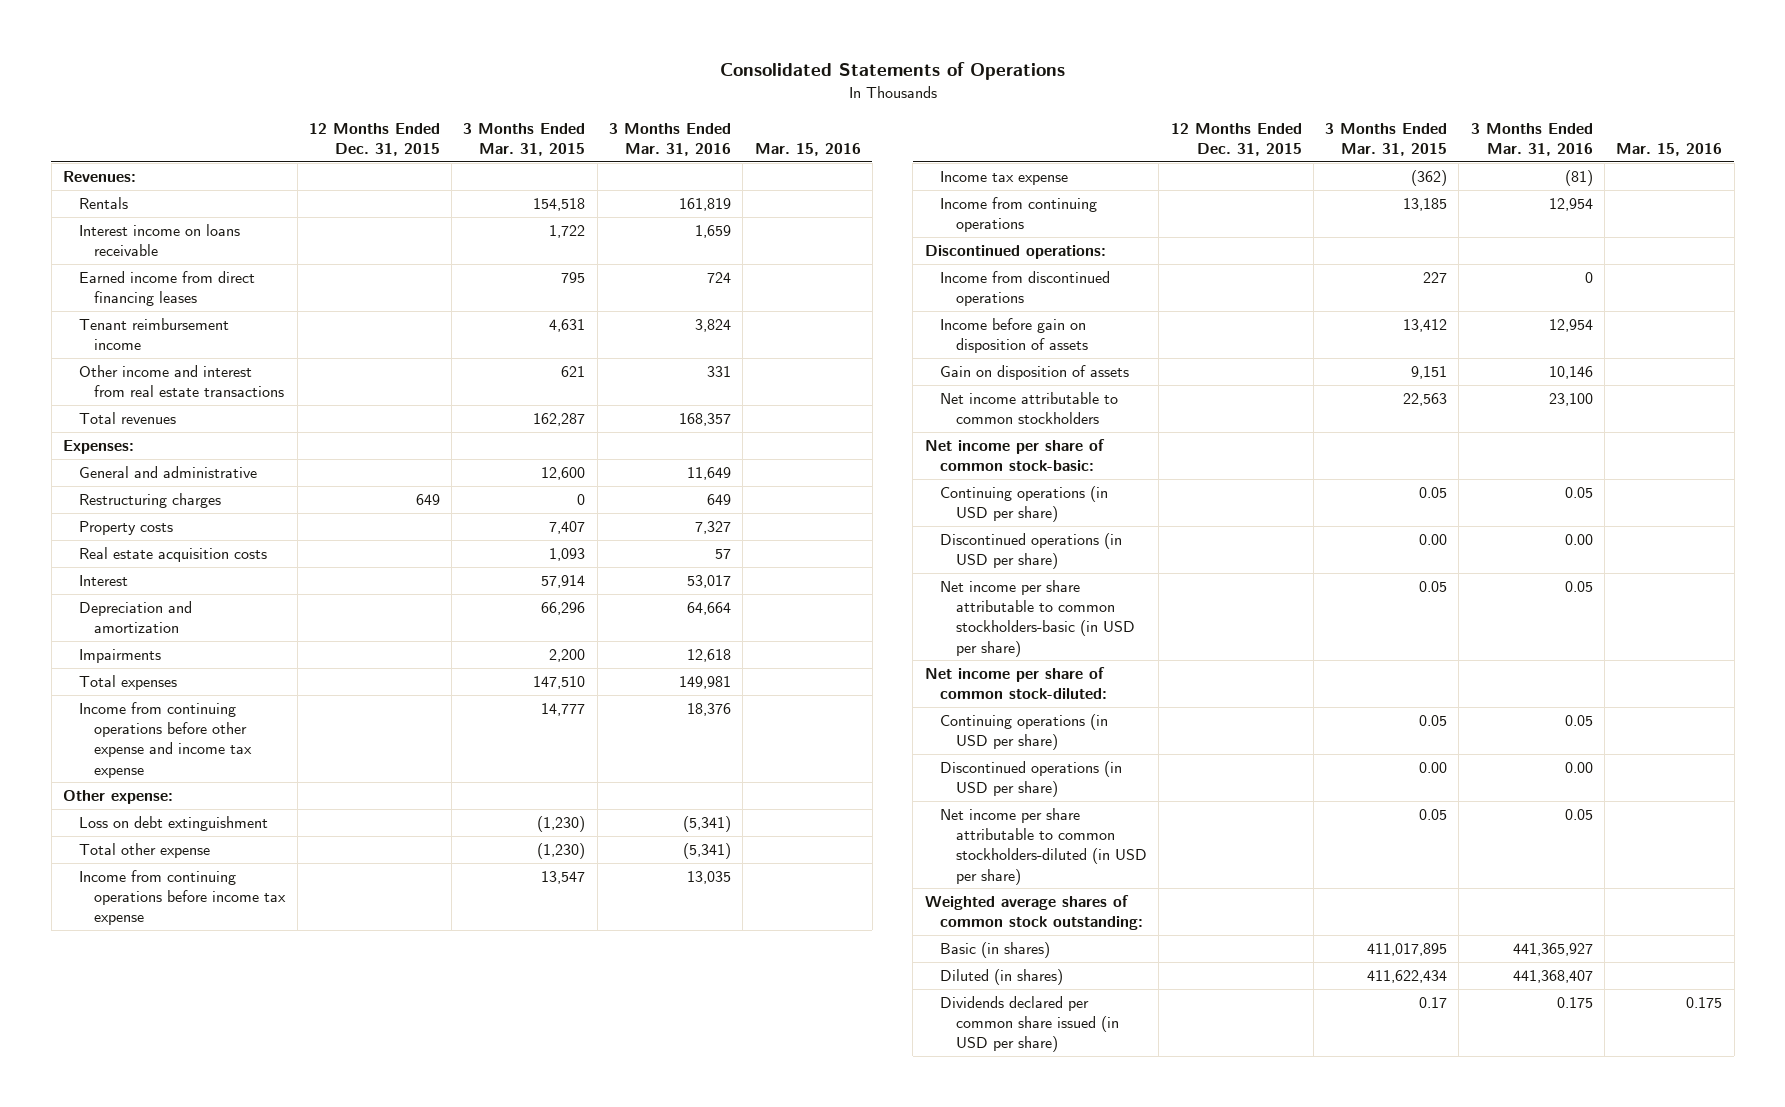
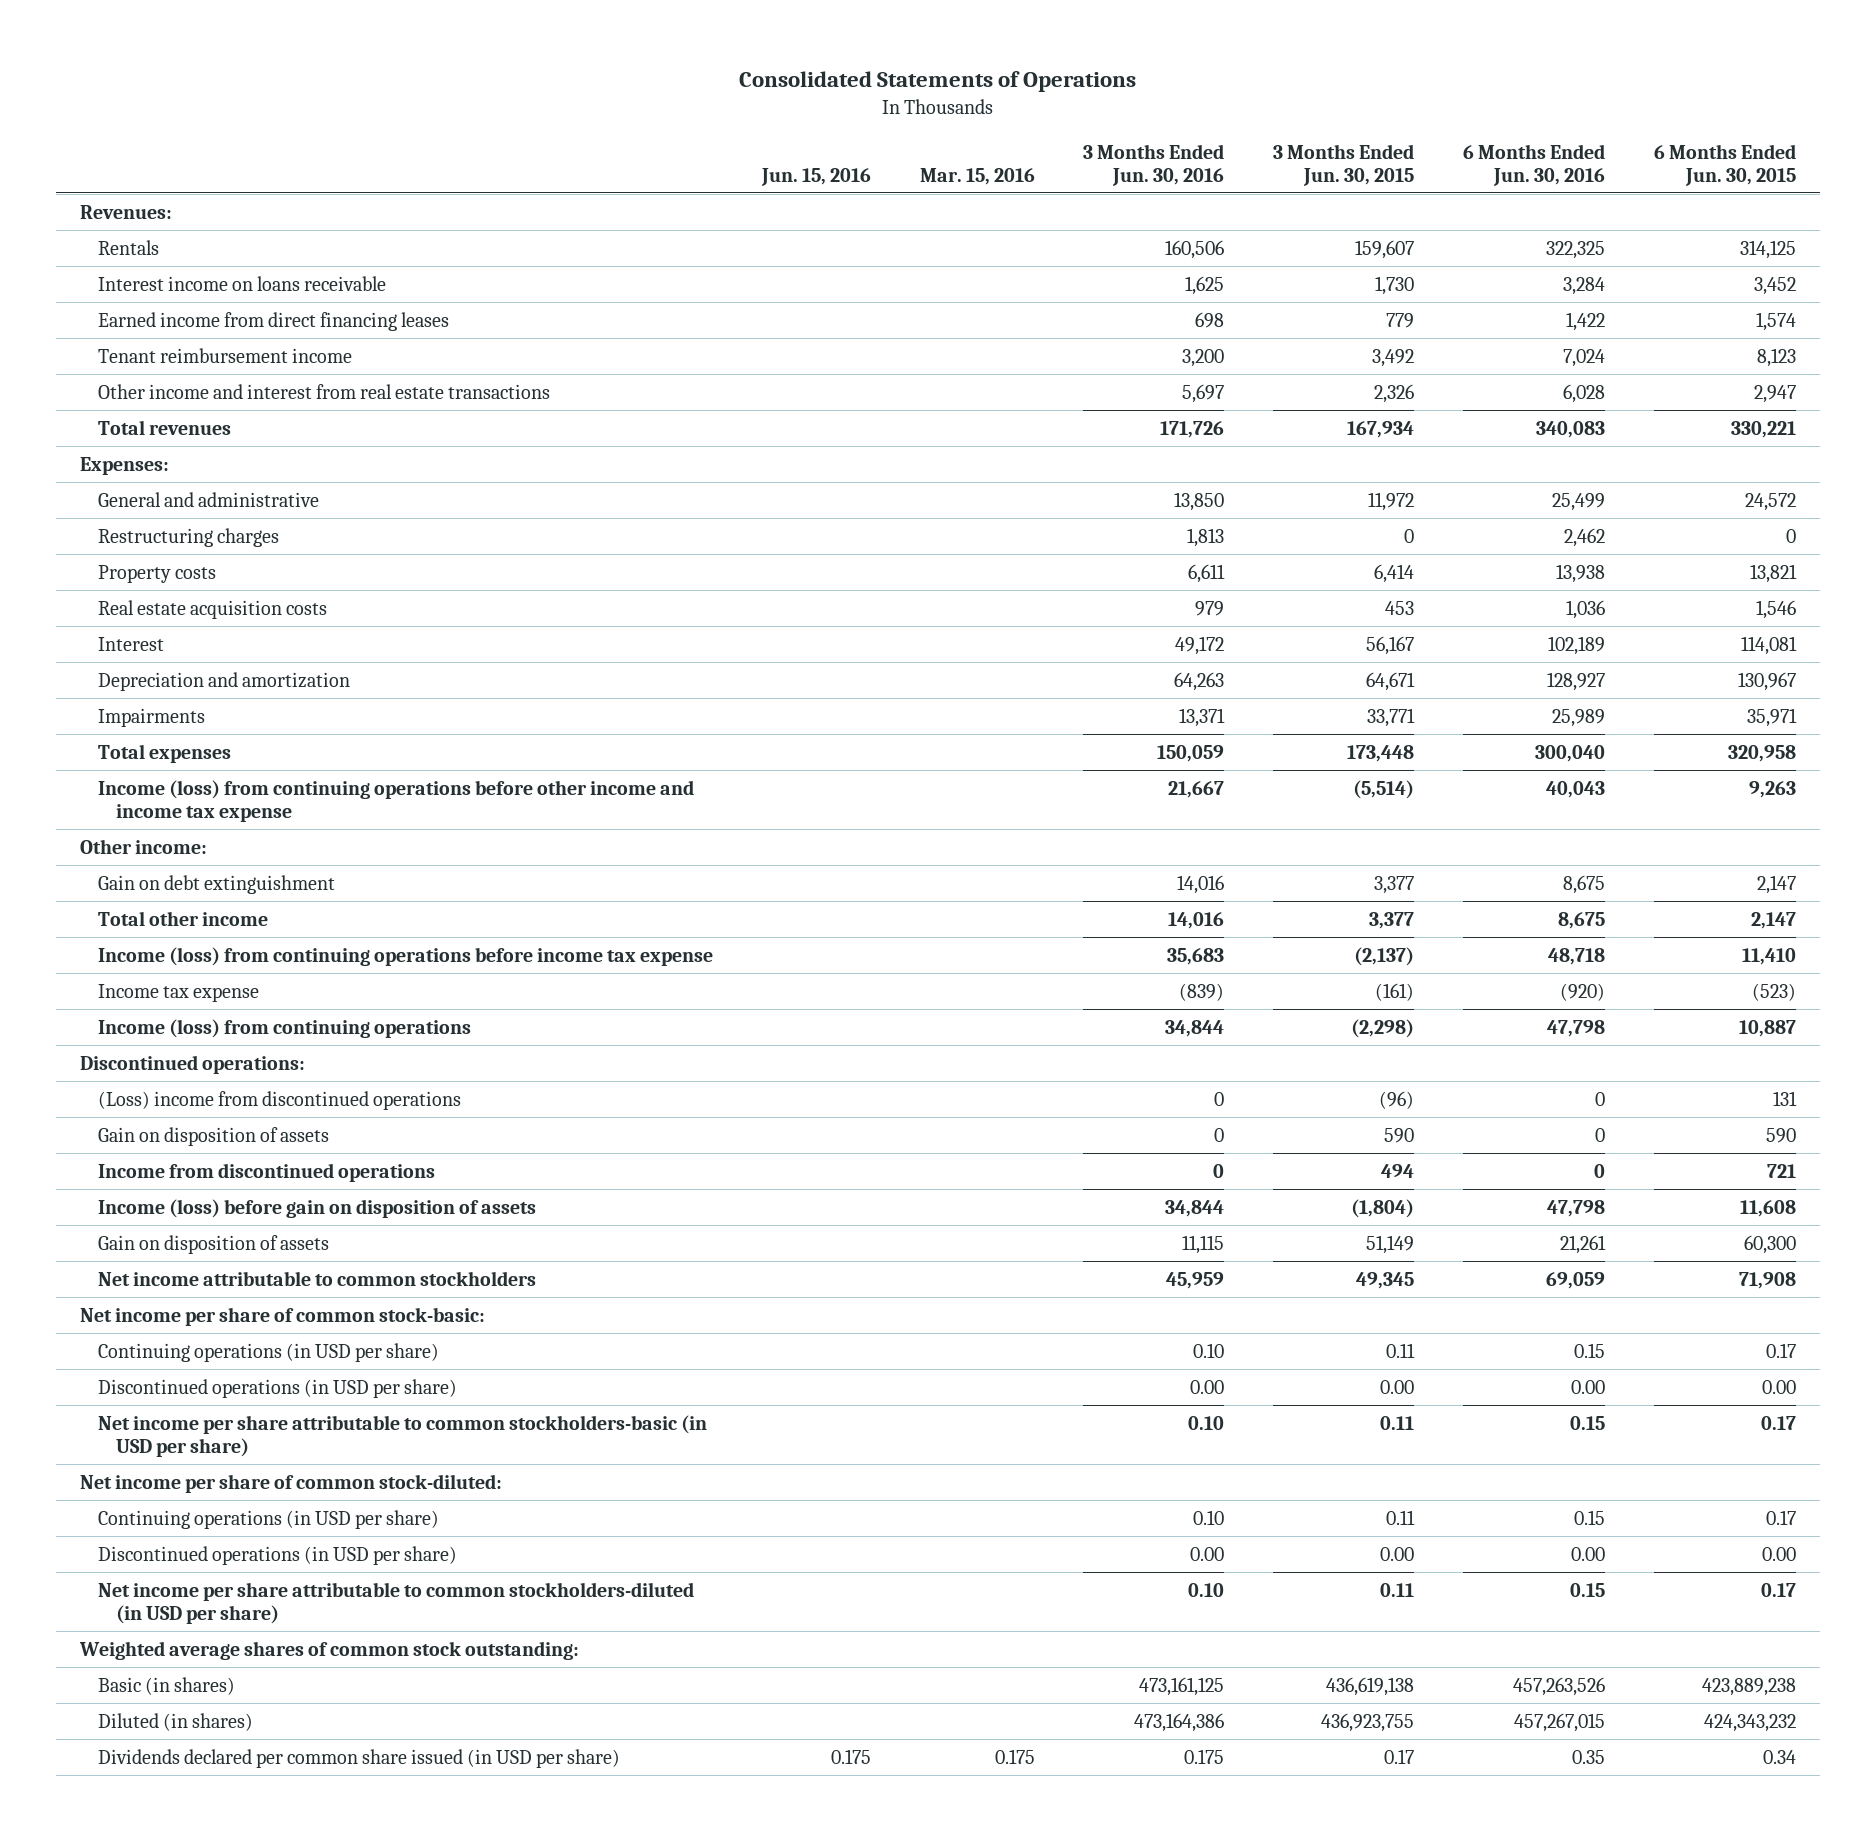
[308,122,440,156] 12 Months Ended Dec. 31, 2015 -> none
[463,122,586,156] 3 Months Ended Mar. 31, 2015 -> none
[608,122,731,156] 3 Months Ended Mar. 31, 2016 -> none
none -> [760,167,871,186] Jun. 15, 2016
none -> [1083,143,1225,186] 3 Months Ended Jun. 30, 2016
none -> [1273,143,1415,186] 3 Months Ended Jun. 30, 2015
none -> [1462,143,1605,186] 6 Months Ended Jun. 30, 2016
none -> [1653,143,1796,186] 6 Months Ended Jun. 30, 2015
[78,702,253,778] Income from continuing operations before other expense and income tax expense -> [98,779,695,822] Income (loss) from continuing operations before other income and income tax expense
[63,790,174,805] Other expense: -> [80,838,208,854] Other income:
[78,816,268,832] Loss on debt extinguishment -> [98,874,336,894] Gain on debt extinguishment
[78,843,210,859] Total other expense -> [98,910,269,926] Total other income
[78,870,287,926] Income from continuing operations before income tax expense -> [98,946,714,966] Income (loss) from continuing operations before income tax expense
[940,197,1098,233] Income from continuing operations -> [98,1018,472,1038] Income (loss) from continuing operations
none -> [98,1090,462,1110] (Loss) income from discontinued operations
none -> [98,1126,330,1146] Gain on disposition of assets
[940,318,1088,354] Income before gain on disposition of assets -> [98,1198,537,1218] Income (loss) before gain on disposition of assets

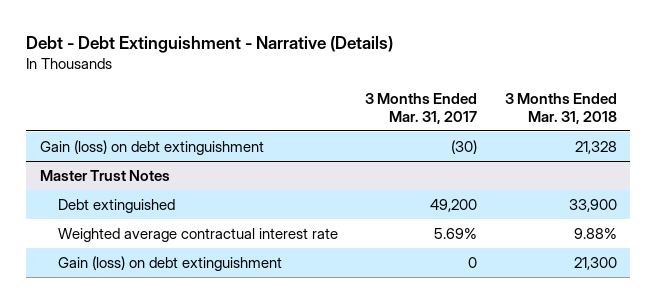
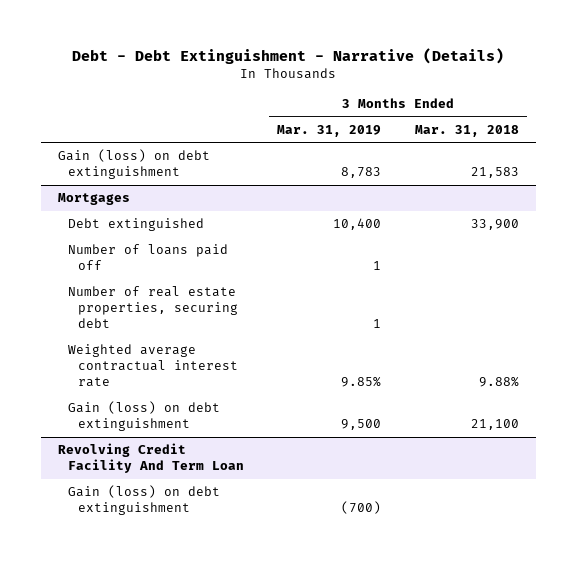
[365,93,478,124] 3 Months Ended Mar. 31, 2017 -> none
none -> [277,124,382,137] Mar. 31, 2019
[574,140,617,154] 21,328 -> [470,167,519,179] 21,583
[39,169,170,181] Master Trust Notes -> [57,193,130,206] Mortgages
none -> [67,244,228,271] Number of loans paid off
none -> [67,286,239,329] Number of real estate properties, securing debt
[573,256,617,270] 21,300 -> [470,419,519,431] 21,100
none -> [57,443,244,474] Revolving Credit Facility And Term Loan
none -> [67,485,220,516] Gain (loss) on debt extinguishment

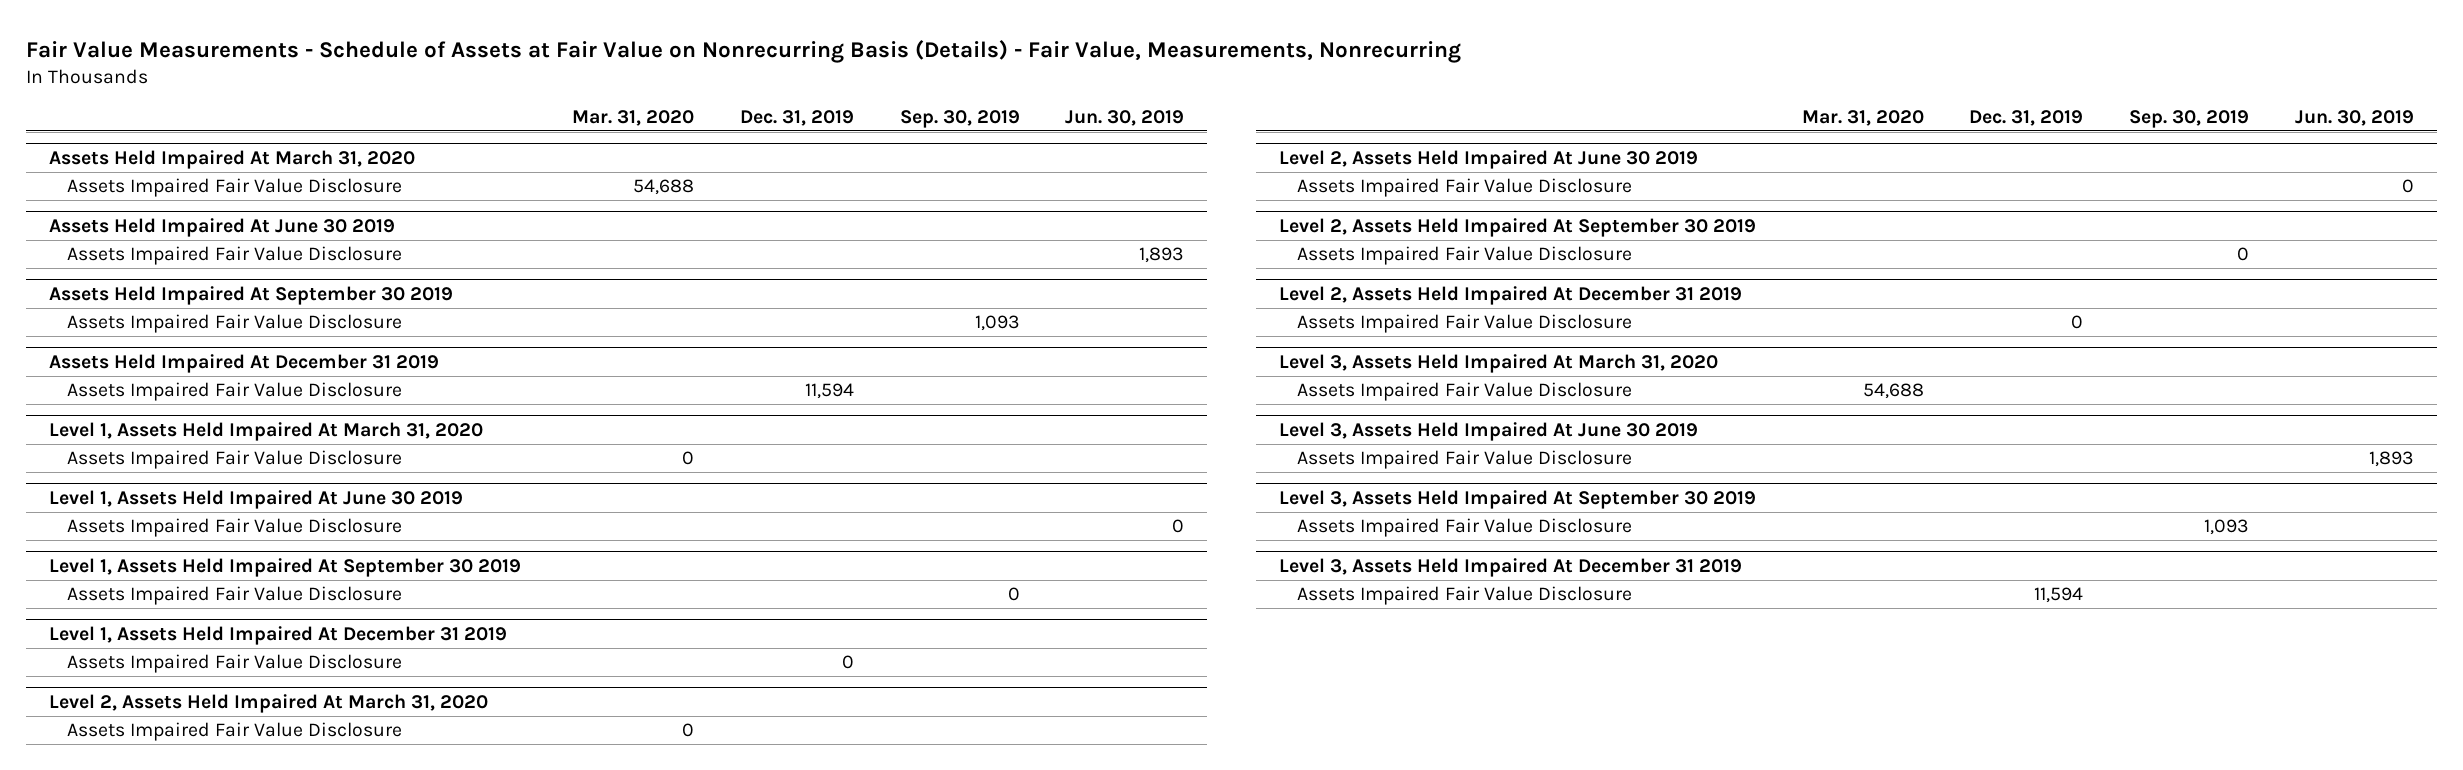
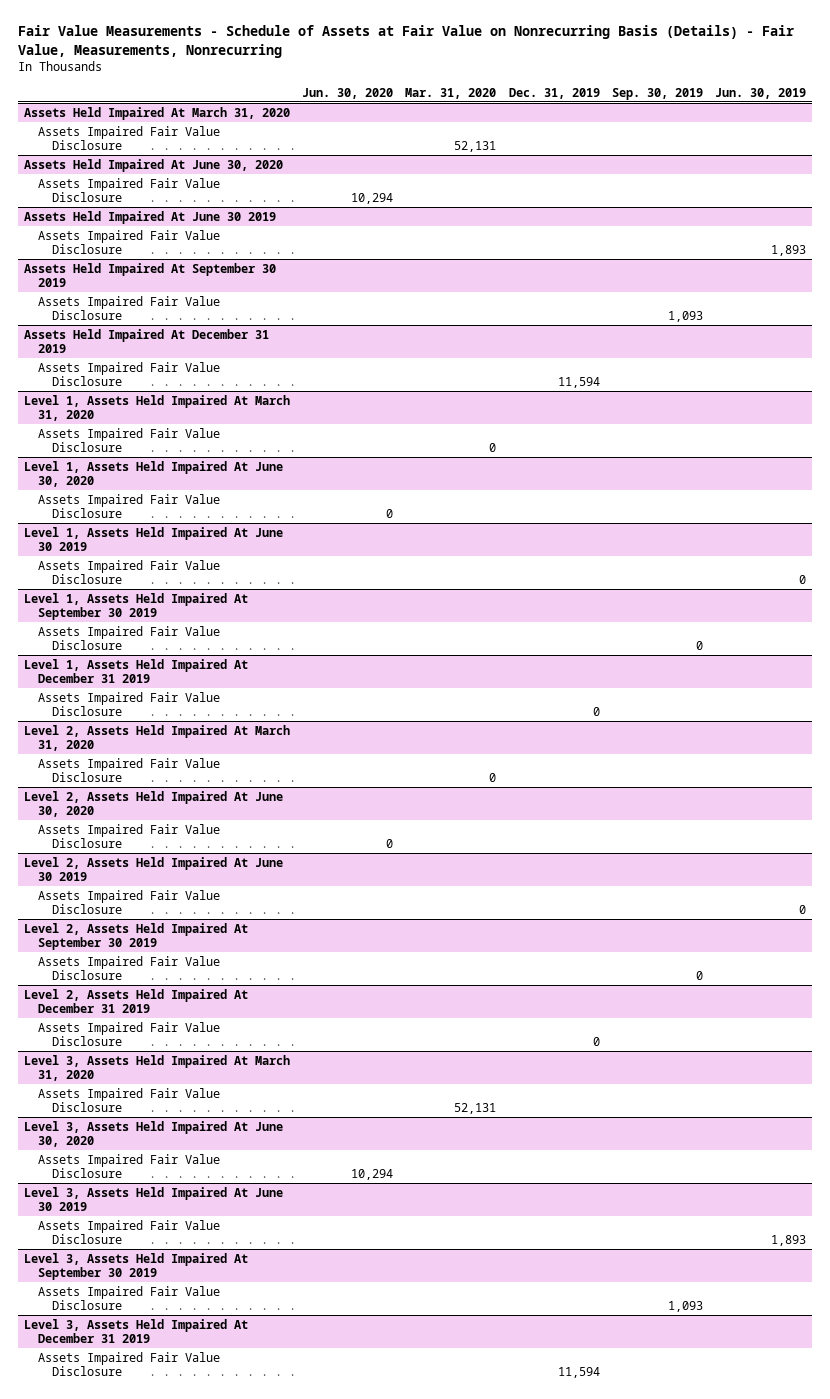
none -> [302,87,394,99] Jun. 30, 2020
[633,179,695,196] 54,688 -> [454,141,497,153] 52,131
none -> [23,158,283,172] Assets Held Impaired At June 30, 2020
none -> [38,177,221,203] Assets Impaired Fair Value Disclosure
none -> [23,460,283,488] Level 1, Assets Held Impaired At June 30, 2020
none -> [38,493,221,519] Assets Impaired Fair Value Disclosure
none -> [23,790,283,818] Level 2, Assets Held Impaired At June 30, 2020
none -> [38,823,221,849] Assets Impaired Fair Value Disclosure
[1862,383,1924,400] 54,688 -> [454,1103,497,1115] 52,131
none -> [23,1120,283,1148] Level 3, Assets Held Impaired At June 30, 2020
none -> [38,1153,221,1179] Assets Impaired Fair Value Disclosure

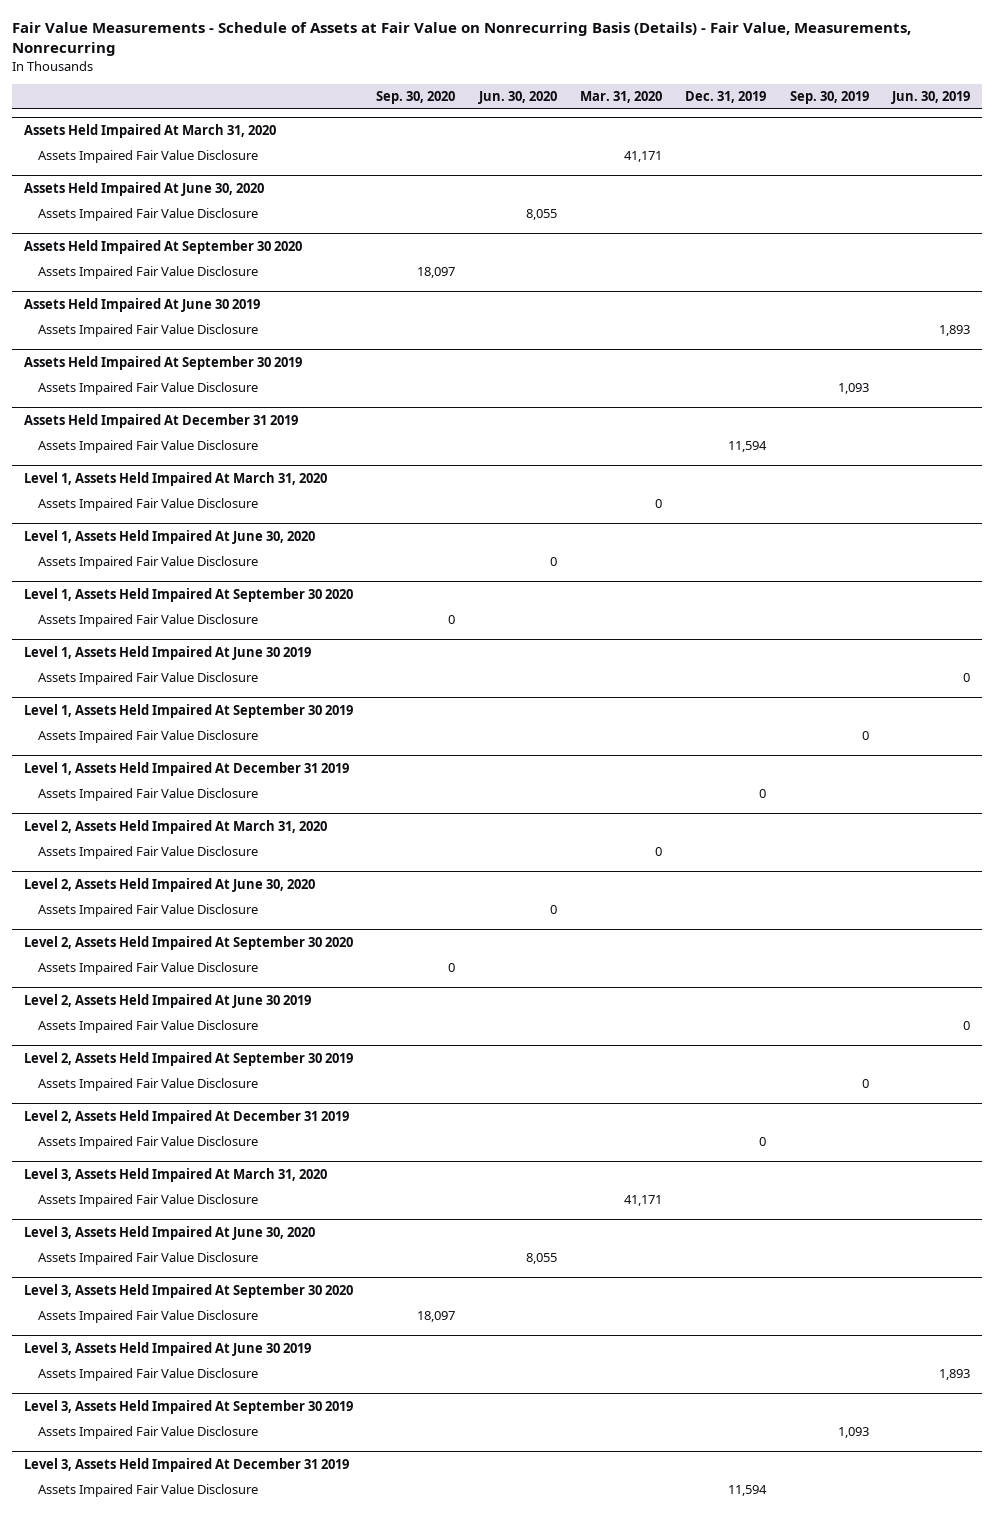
none -> [376,91,456,105] Sep. 30, 2020
[454,141,497,153] 52,131 -> [624,151,663,163] 41,171
[351,193,394,205] 10,294 -> [525,209,557,221] 8,055
none -> [24,239,303,254] Assets Held Impaired At September 30 2020
none -> [38,266,259,280] Assets Impaired Fair Value Disclosure
none -> [24,587,354,602] Level 1, Assets Held Impaired At September 30 2020
none -> [38,614,259,628] Assets Impaired Fair Value Disclosure
none -> [24,935,354,950] Level 2, Assets Held Impaired At September 30 2020
none -> [38,962,259,976] Assets Impaired Fair Value Disclosure
[454,1103,497,1115] 52,131 -> [624,1195,663,1207] 41,171
[351,1169,394,1181] 10,294 -> [525,1253,557,1265] 8,055
none -> [24,1283,354,1298] Level 3, Assets Held Impaired At September 30 2020
none -> [38,1310,259,1324] Assets Impaired Fair Value Disclosure

